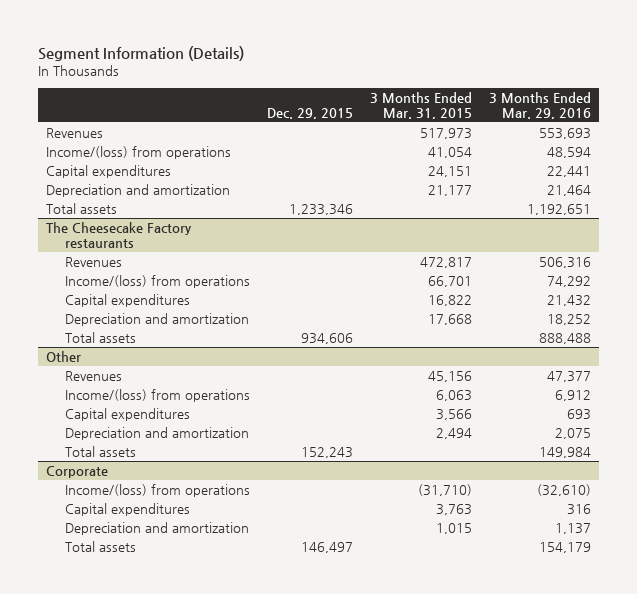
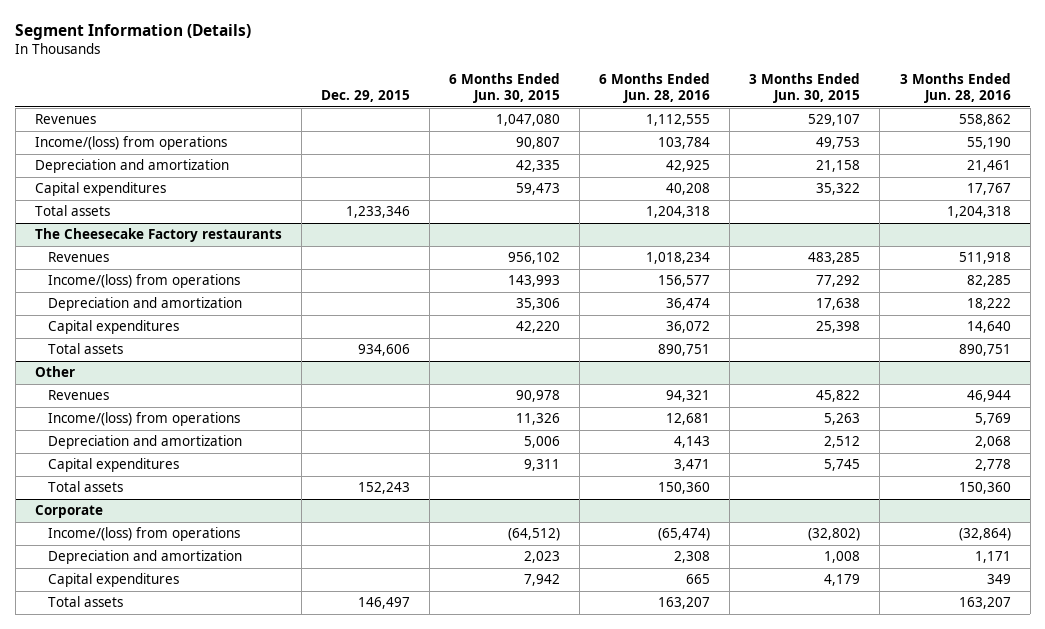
[370,91,473,120] 3 Months Ended Mar. 31, 2015 -> none
[488,91,591,120] 3 Months Ended Mar. 29, 2016 -> none
none -> [449,73,561,104] 6 Months Ended Jun. 30, 2015
none -> [599,73,711,104] 6 Months Ended Jun. 28, 2016
none -> [749,73,861,104] 3 Months Ended Jun. 30, 2015
none -> [899,73,1011,104] 3 Months Ended Jun. 28, 2016
[46,164,172,178] Capital expenditures -> [34,182,166,197] Capital expenditures
[65,293,191,307] Capital expenditures -> [48,320,180,335] Capital expenditures
[65,407,191,421] Capital expenditures -> [48,458,180,473] Capital expenditures
[65,502,191,516] Capital expenditures -> [48,573,180,588] Capital expenditures

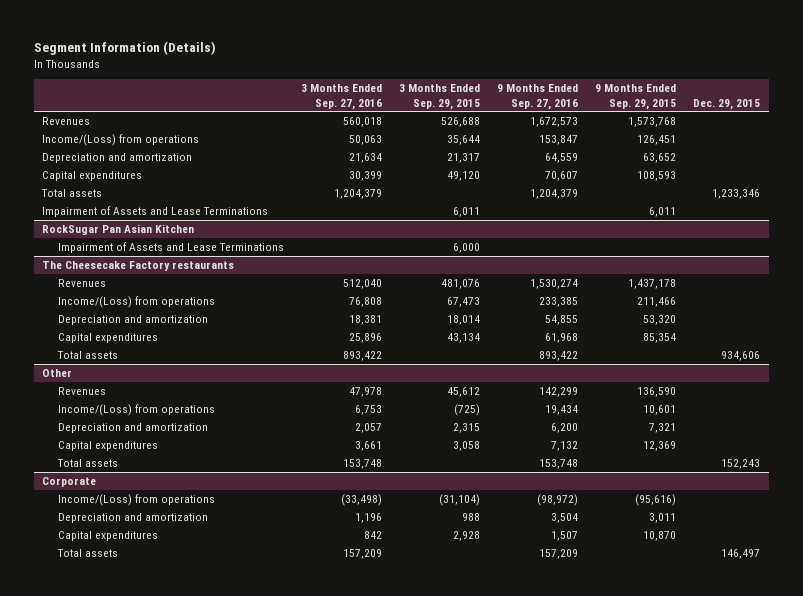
[449,73,561,104] 6 Months Ended Jun. 30, 2015 -> none
[599,73,711,104] 6 Months Ended Jun. 28, 2016 -> none
[749,73,861,104] 3 Months Ended Jun. 30, 2015 -> none
[899,73,1011,104] 3 Months Ended Jun. 28, 2016 -> none
none -> [300,84,382,110] 3 Months Ended Sep. 27, 2016
none -> [399,84,481,110] 3 Months Ended Sep. 29, 2015
none -> [497,84,579,110] 9 Months Ended Sep. 27, 2016
none -> [595,84,677,110] 9 Months Ended Sep. 29, 2015
[34,136,227,151] Income/(loss) from operations -> [42,134,200,147] Income/(Loss) from operations
none -> [42,206,269,218] Impairment of Assets and Lease Terminations
none -> [42,224,195,236] RockSugar Pan Asian Kitchen
none -> [57,242,284,254] Impairment of Assets and Lease Terminations
[48,274,241,289] Income/(loss) from operations -> [57,296,215,309] Income/(Loss) from operations
[48,412,241,427] Income/(loss) from operations -> [57,404,215,417] Income/(Loss) from operations
[48,527,241,542] Income/(loss) from operations -> [57,494,215,507] Income/(Loss) from operations

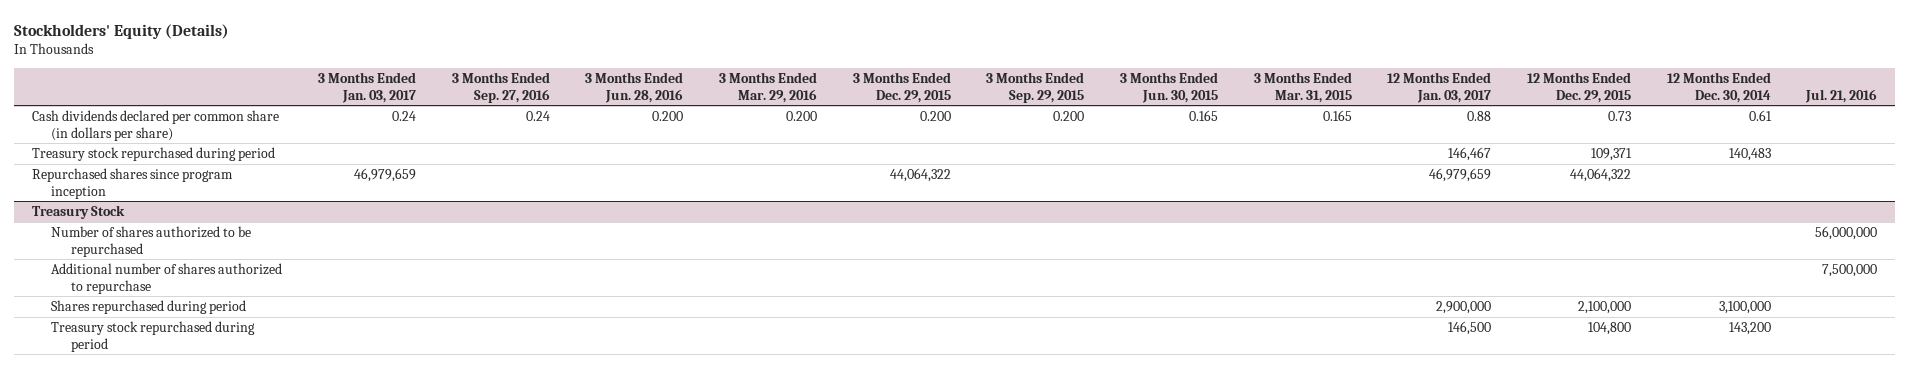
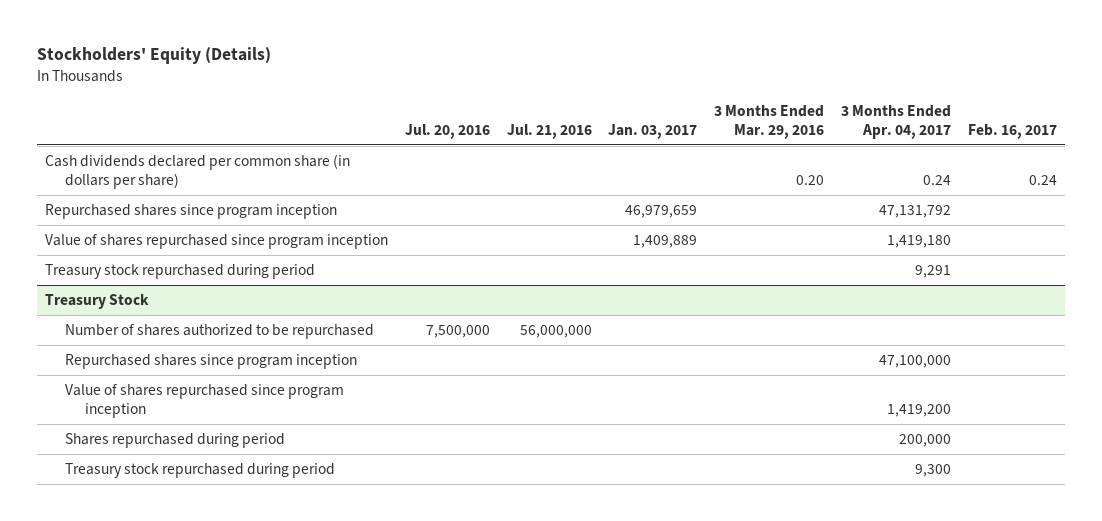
[318,72,417,103] 3 Months Ended Jan. 03, 2017 -> none
[451,72,550,103] 3 Months Ended Sep. 27, 2016 -> none
[585,72,684,103] 3 Months Ended Jun. 28, 2016 -> none
[852,72,951,103] 3 Months Ended Dec. 29, 2015 -> none
[986,72,1085,103] 3 Months Ended Sep. 29, 2015 -> none
[1120,72,1219,103] 3 Months Ended Jun. 30, 2015 -> none
[1253,72,1352,103] 3 Months Ended Mar. 31, 2015 -> none
[1387,72,1492,103] 12 Months Ended Jan. 03, 2017 -> none
[1527,72,1632,103] 12 Months Ended Dec. 29, 2015 -> none
[1666,72,1771,103] 12 Months Ended Dec. 30, 2014 -> none
none -> [404,123,490,139] Jul. 20, 2016
none -> [608,123,698,139] Jan. 03, 2017
none -> [840,105,951,139] 3 Months Ended Apr. 04, 2017
none -> [967,123,1057,139] Feb. 16, 2017
[786,111,818,122] 0.200 -> [796,174,825,185] 0.20
none -> [45,233,389,249] Value of shares repurchased since program inception
[31,147,275,162] Treasury stock repurchased during period -> [45,263,316,279] Treasury stock repurchased during period
[51,263,283,294] Additional number of shares authorized to repurchase -> none
none -> [65,353,358,369] Repurchased shares since program inception
none -> [65,383,345,418] Value of shares repurchased since program inception

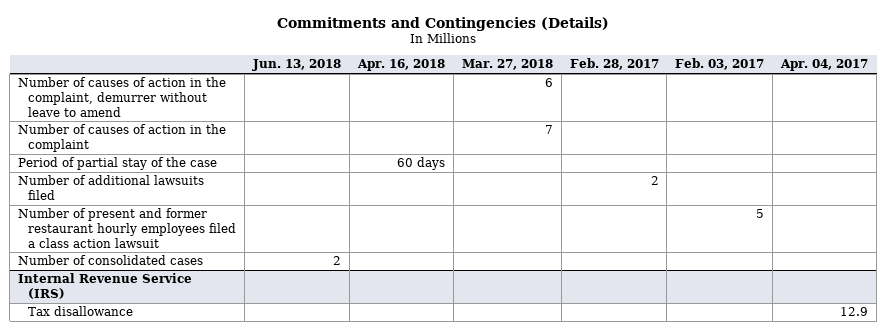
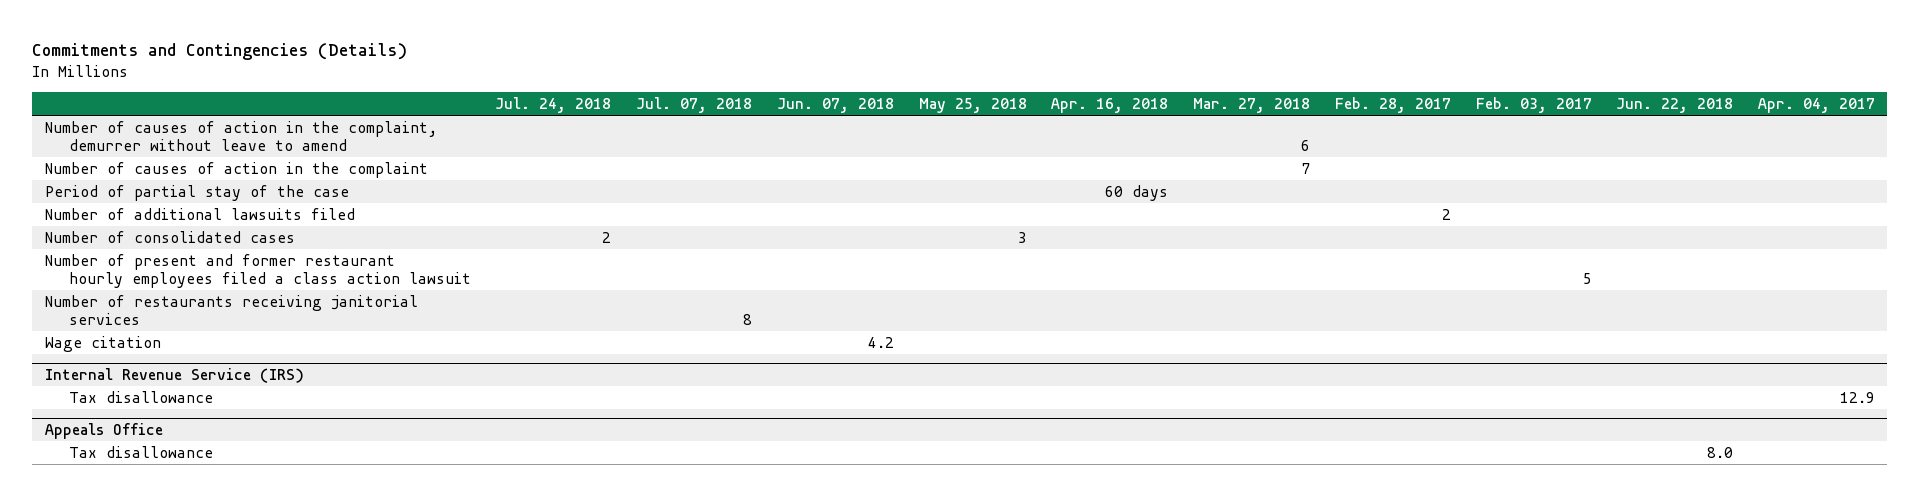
[251,59,341,72] Jun. 13, 2018 -> none
none -> [495,96,612,113] Jul. 24, 2018
none -> [636,96,753,113] Jul. 07, 2018
none -> [776,97,894,113] Jun. 07, 2018
none -> [918,97,1027,113] May 25, 2018
none -> [1616,97,1734,113] Jun. 22, 2018
[18,208,236,248] Number of present and former restaurant hourly employees filed a class action lawsuit -> [44,253,471,289] Number of present and former restaurant hourly employees filed a class action lawsuit
none -> [44,294,418,326] Number of restaurants receiving janitorial services
none -> [44,335,161,352] Wage citation
none -> [44,423,163,440] Appeals Office
none -> [68,445,213,458] Tax disallowance

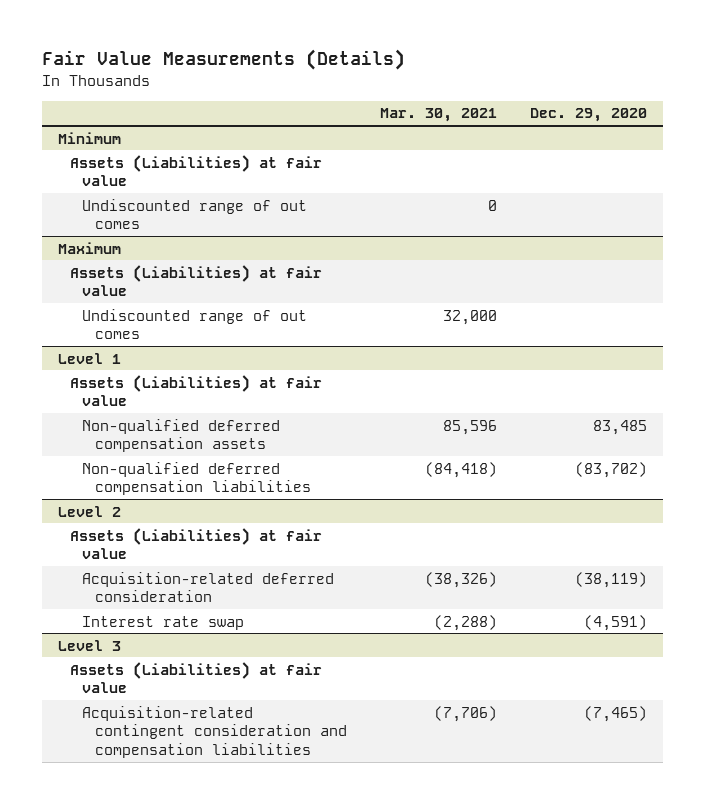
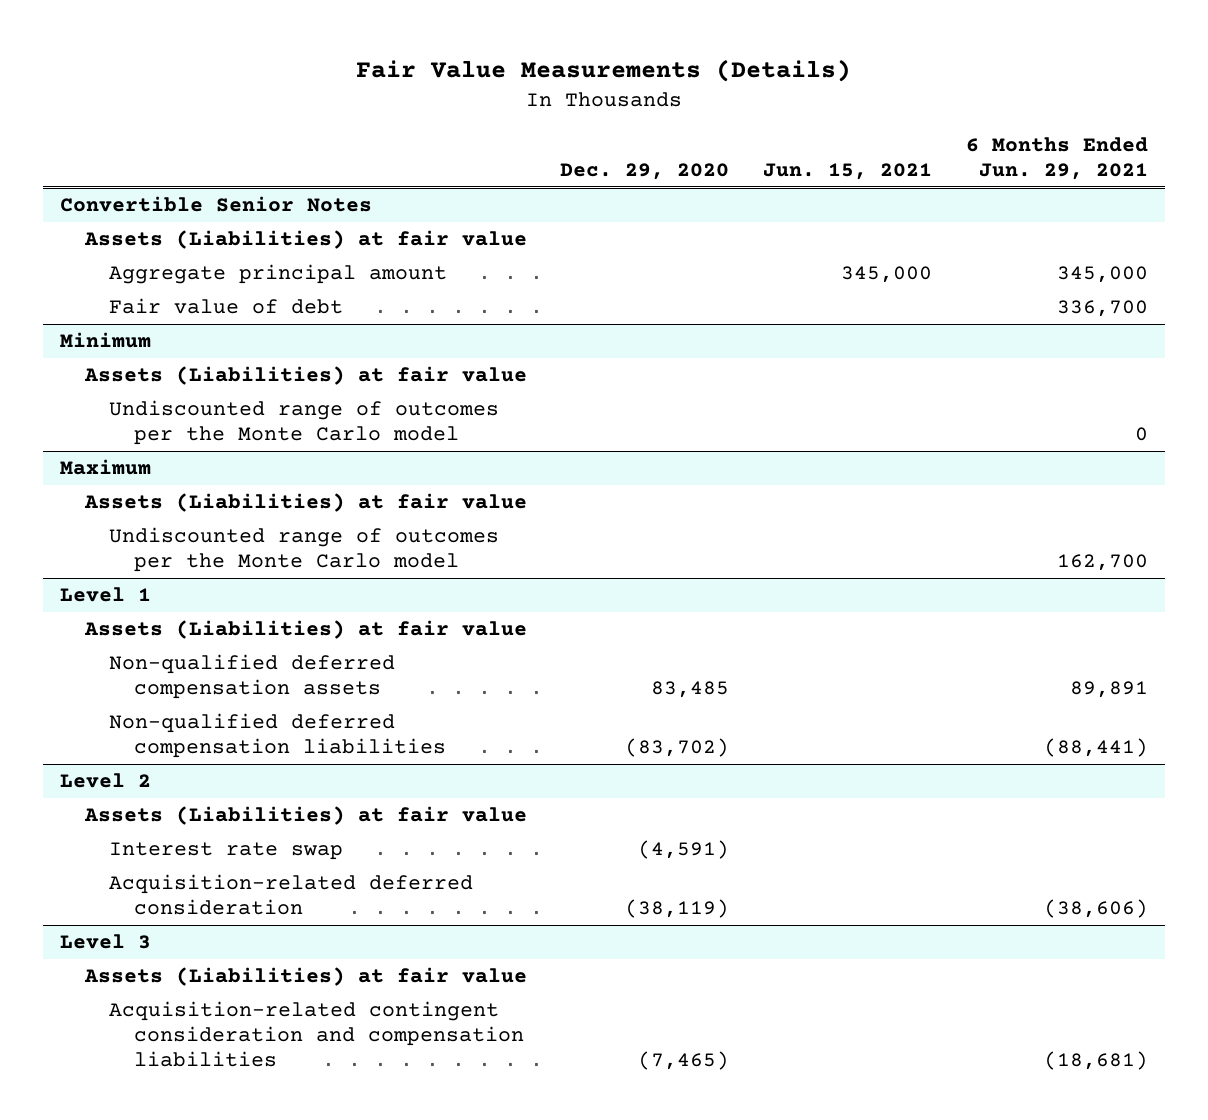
[379,108,497,123] Mar. 30, 2021 -> none
none -> [763,162,933,180] Jun. 15, 2021
none -> [965,136,1148,180] 6 Months Ended Jun. 29, 2021
none -> [60,196,373,213] Convertible Senior Notes
none -> [83,230,527,250] Assets (Liabilities) at fair value
none -> [109,264,448,285] Aggregate principal amount
none -> [109,298,344,315] Fair value of debt
[82,198,308,230] Undiscounted range of out comes -> none
none -> [109,400,500,446] Undiscounted range of outcomes per the Monte Carlo model
[82,308,308,340] Undiscounted range of out comes -> none
none -> [109,527,500,573] Undiscounted range of outcomes per the Monte Carlo model
[82,571,335,603] Acquisition-related deferred consideration -> [109,874,474,916] Acquisition-related deferred consideration

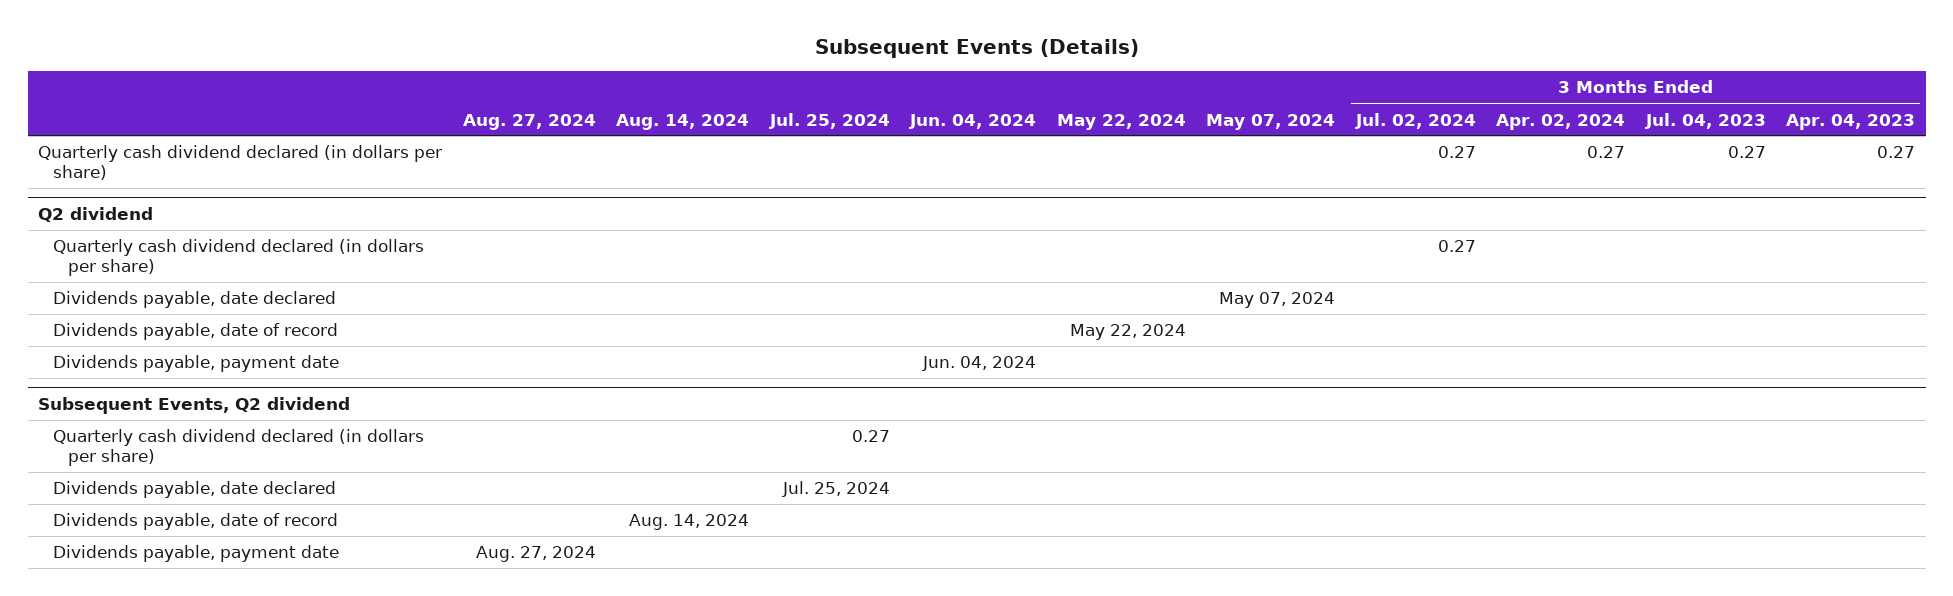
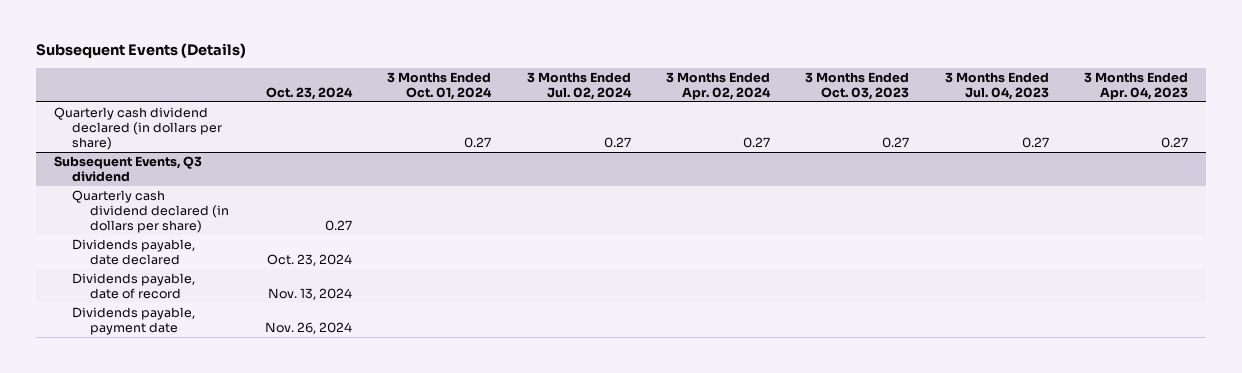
[462,113,596,130] Aug. 27, 2024 -> none
[616,113,750,130] Aug. 14, 2024 -> none
[768,112,890,129] Jul. 25, 2024 -> none
[909,113,1037,129] Jun. 04, 2024 -> none
[1056,113,1186,130] May 22, 2024 -> none
[1206,113,1336,130] May 07, 2024 -> none
none -> [265,86,353,100] Oct. 23, 2024
none -> [387,72,493,100] 3 Months Ended Oct. 01, 2024
none -> [805,72,910,100] 3 Months Ended Oct. 03, 2023
[38,207,154,223] Q2 dividend -> none
[53,239,425,277] Quarterly cash dividend declared (in dollars per share) -> none
[53,291,337,309] Dividends payable, date declared -> none
[53,323,339,341] Dividends payable, date of record -> none
[53,355,340,373] Dividends payable, payment date -> none
[38,397,351,415] Subsequent Events, Q2 dividend -> [53,156,202,182] Subsequent Events, Q3 dividend

